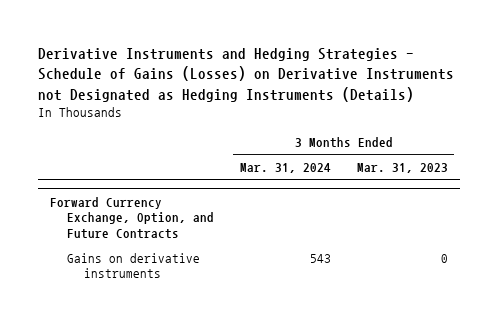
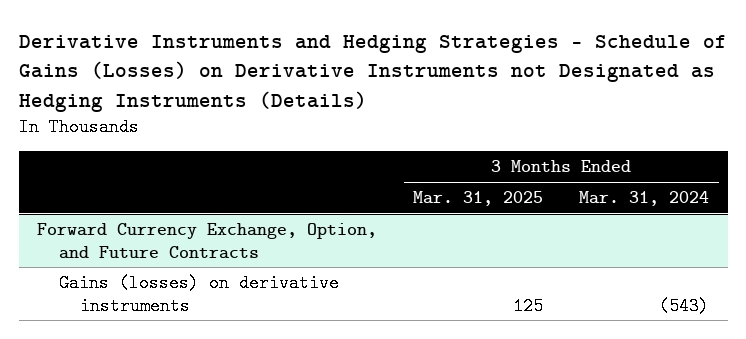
[356,163,448,174] Mar. 31, 2023 -> none
none -> [413,191,544,207] Mar. 31, 2025
[67,252,201,279] Gains on derivative instruments -> [58,274,339,315] Gains (losses) on derivative instruments
[309,253,331,263] 543 -> [659,296,710,315] (543)

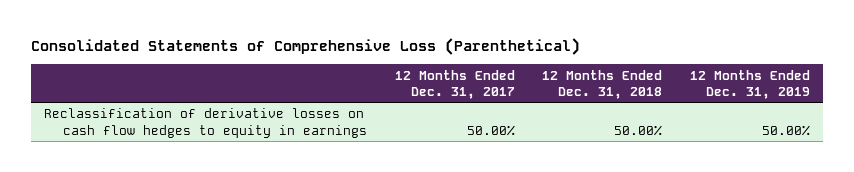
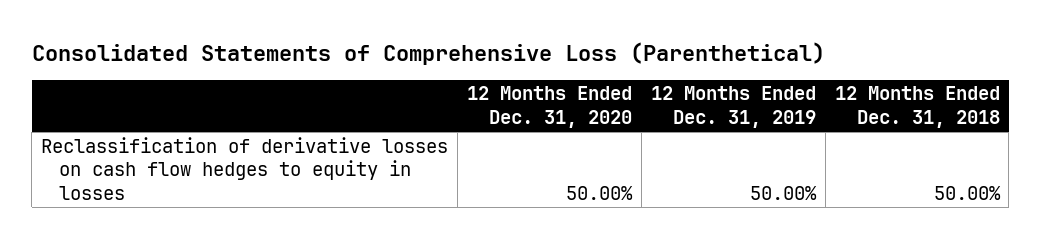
[394,69,515,100] 12 Months Ended Dec. 31, 2017 -> none
none -> [467,86,633,128] 12 Months Ended Dec. 31, 2020
[44,108,368,138] Reclassification of derivative losses on cash flow hedges to equity in earnings -> [41,136,449,200] Reclassification of derivative losses on cash flow hedges to equity in losses

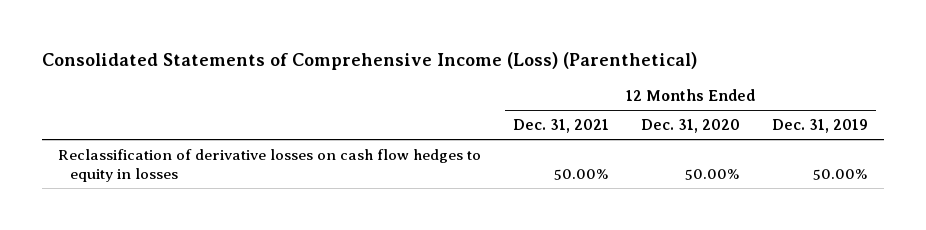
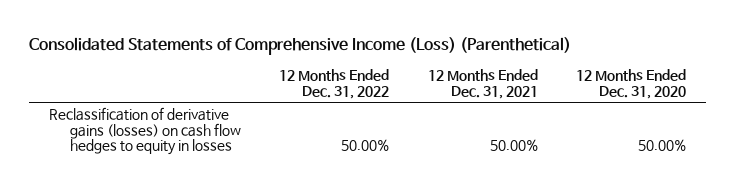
[772,119,869,134] Dec. 31, 2019 -> none
none -> [279,69,390,99] 12 Months Ended Dec. 31, 2022
[58,148,482,183] Reclassification of derivative losses on cash flow hedges to equity in losses -> [48,107,241,156] Reclassification of derivative gains (losses) on cash flow hedges to equity in losses

